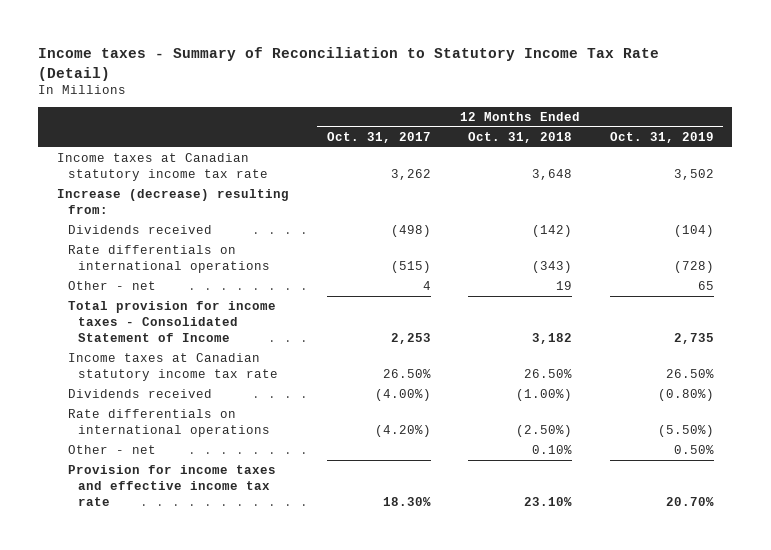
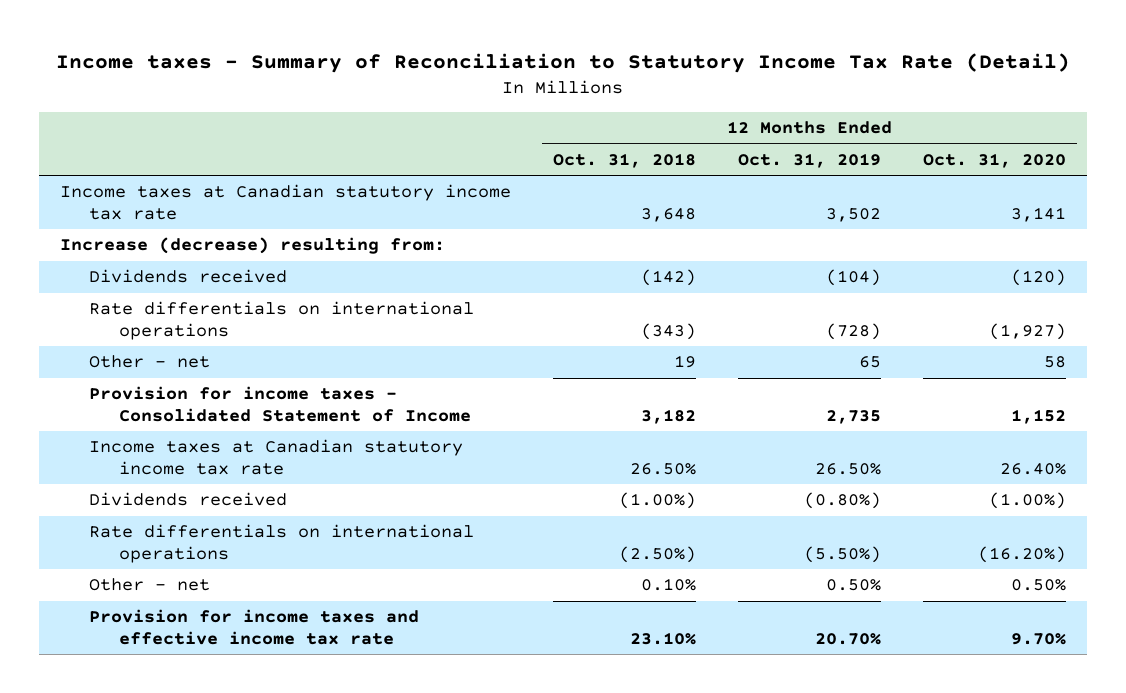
[326,131,431,143] Oct. 31, 2017 -> none
none -> [923,152,1067,168] Oct. 31, 2020
[67,301,276,342] Total provision for income taxes - Consolidated Statement of Income -> [89,386,471,422] Provision for income taxes - Consolidated Statement of Income

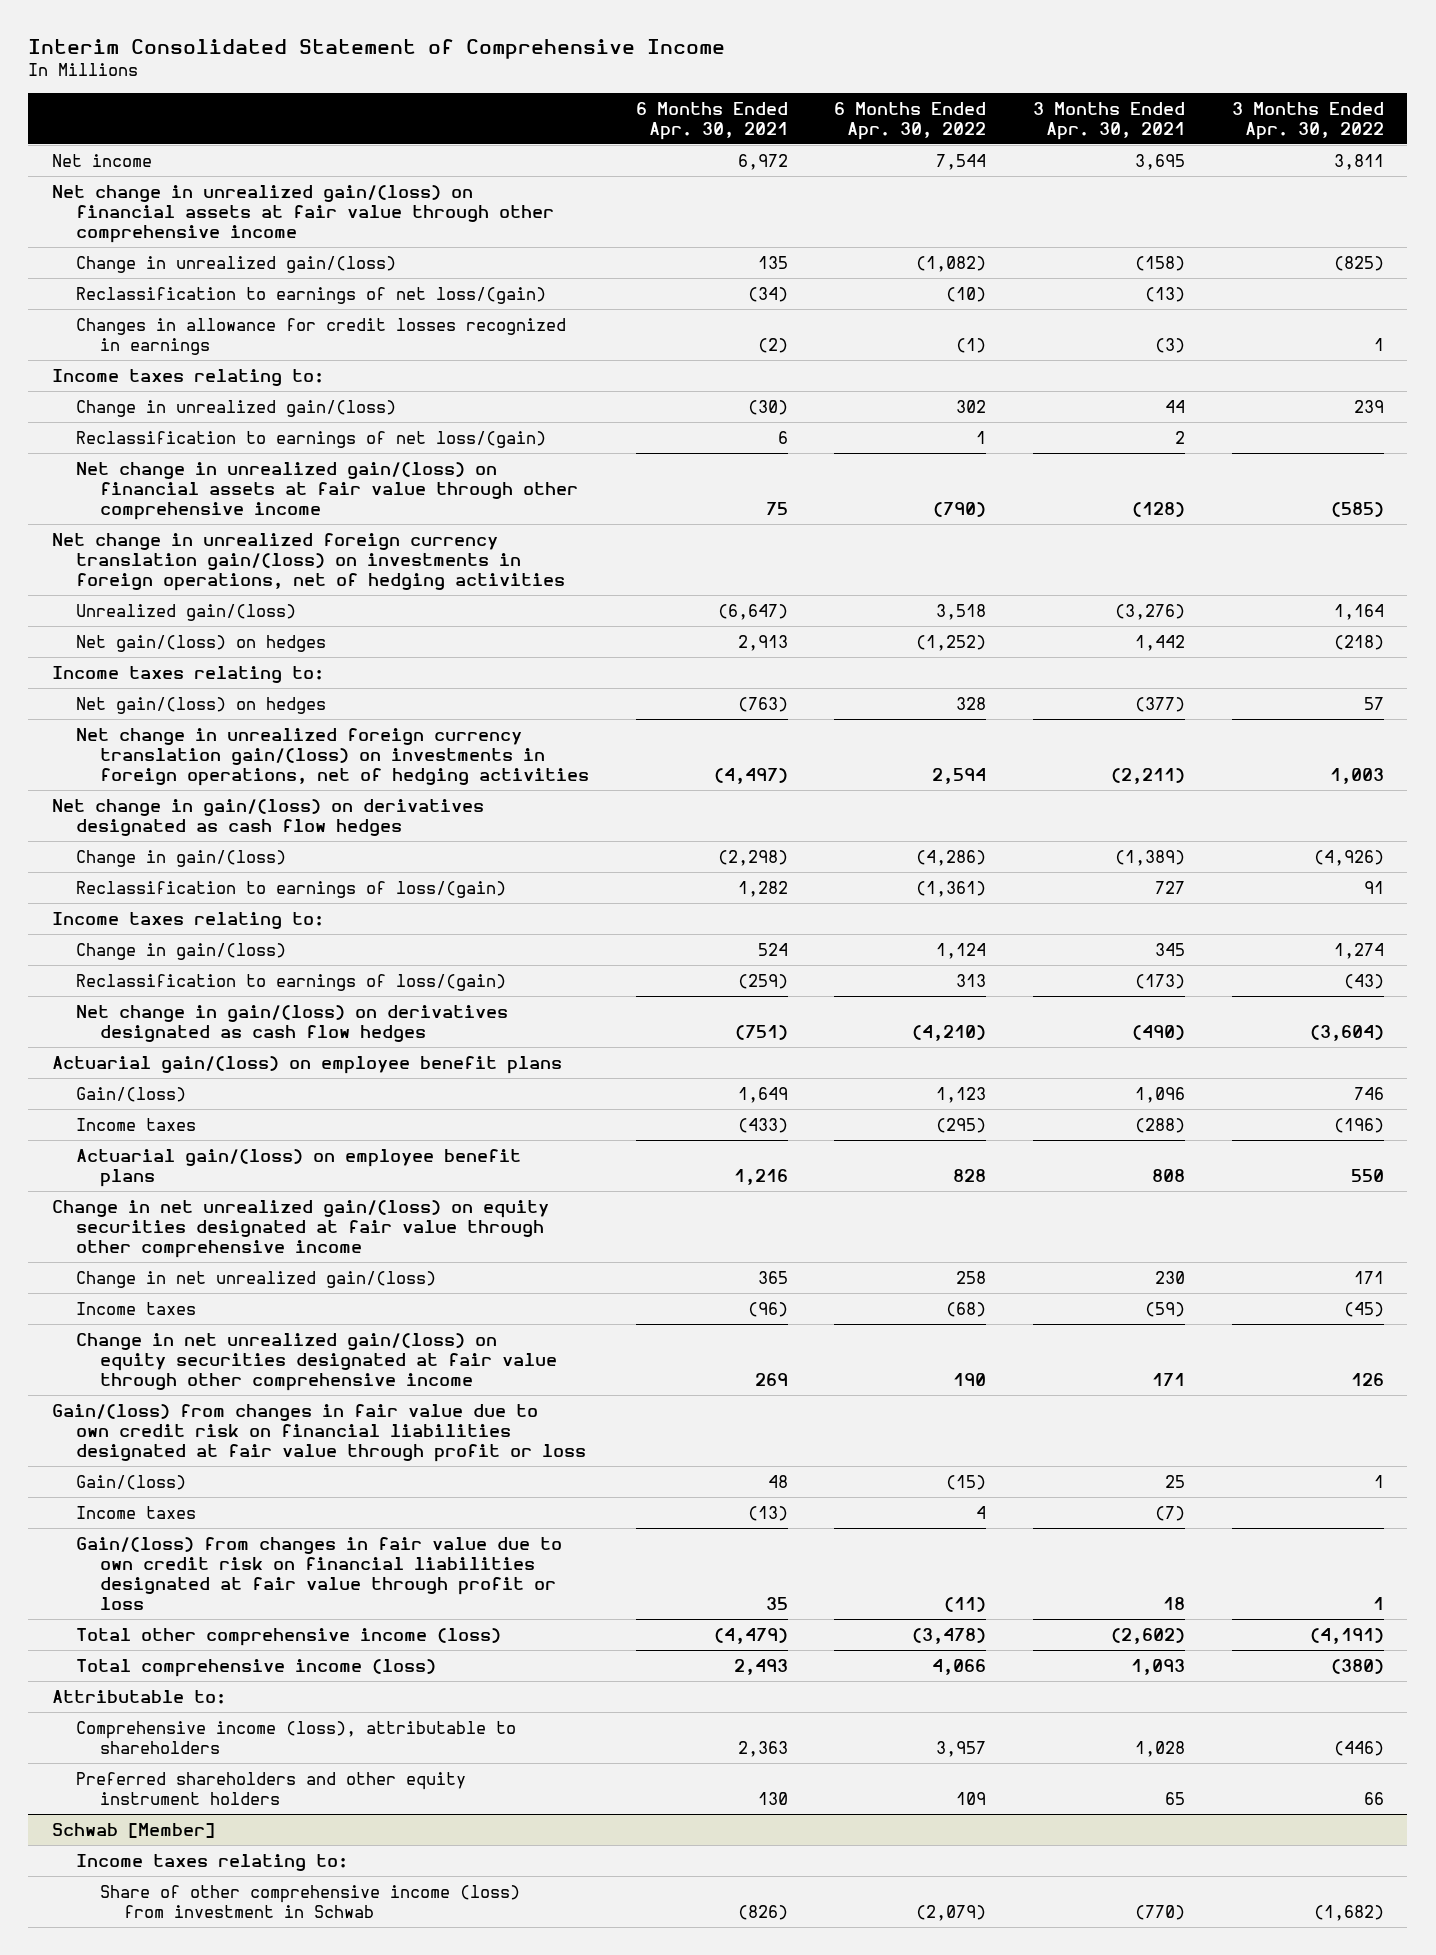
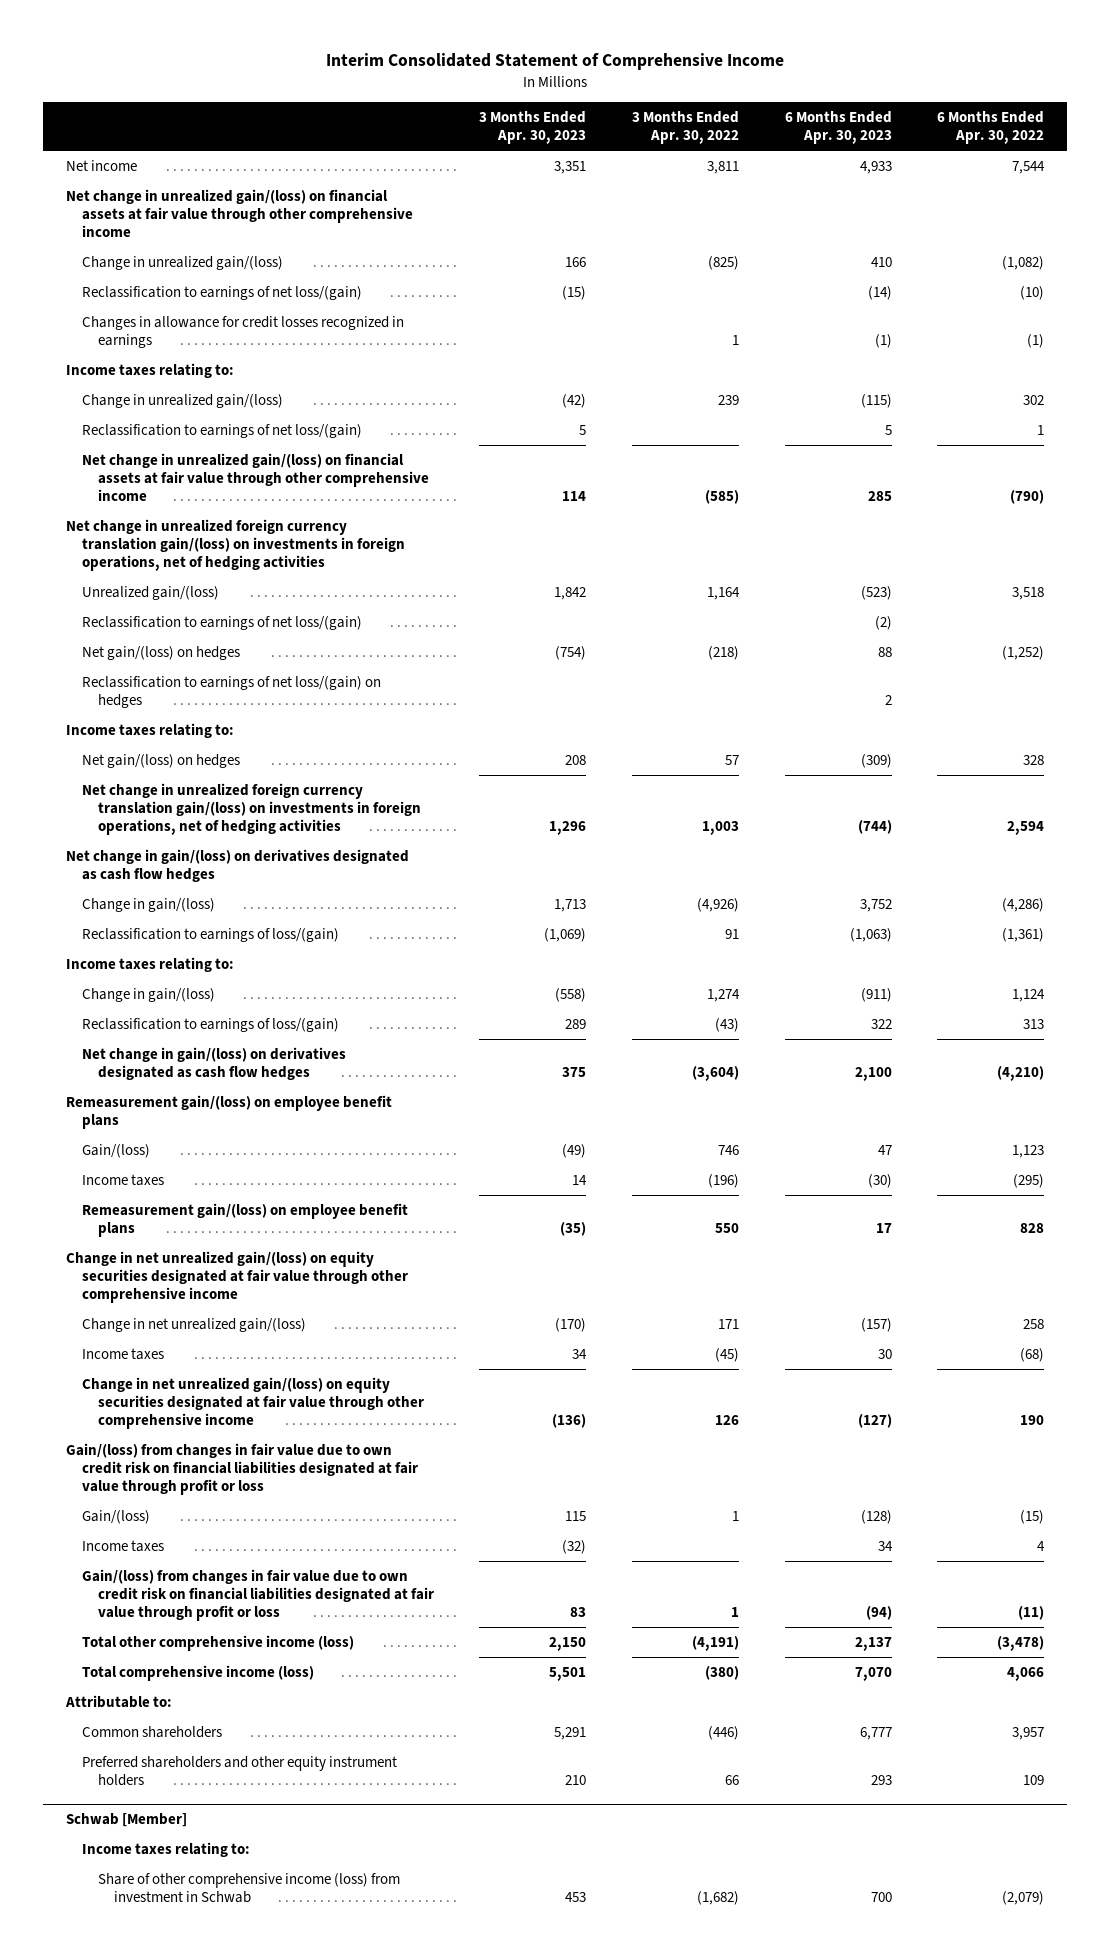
[635,101,788,140] 6 Months Ended Apr. 30, 2021 -> none
[1033,101,1186,140] 3 Months Ended Apr. 30, 2021 -> none
none -> [479,111,587,145] 3 Months Ended Apr. 30, 2023
none -> [784,111,892,145] 6 Months Ended Apr. 30, 2023
none -> [81,615,362,630] Reclassification to earnings of net loss/(gain)
none -> [81,675,381,709] Reclassification to earnings of net loss/(gain) on hedges
[51,1055,562,1074] Actuarial gain/(loss) on employee benefit plans -> [65,1094,392,1130] Remeasurement gain/(loss) on employee benefit plans
[75,1148,521,1187] Actuarial gain/(loss) on employee benefit plans -> [81,1202,408,1238] Remeasurement gain/(loss) on employee benefit plans
[75,1720,516,1754] Comprehensive income (loss), attributable to shareholders -> [81,1725,222,1738] Common shareholders

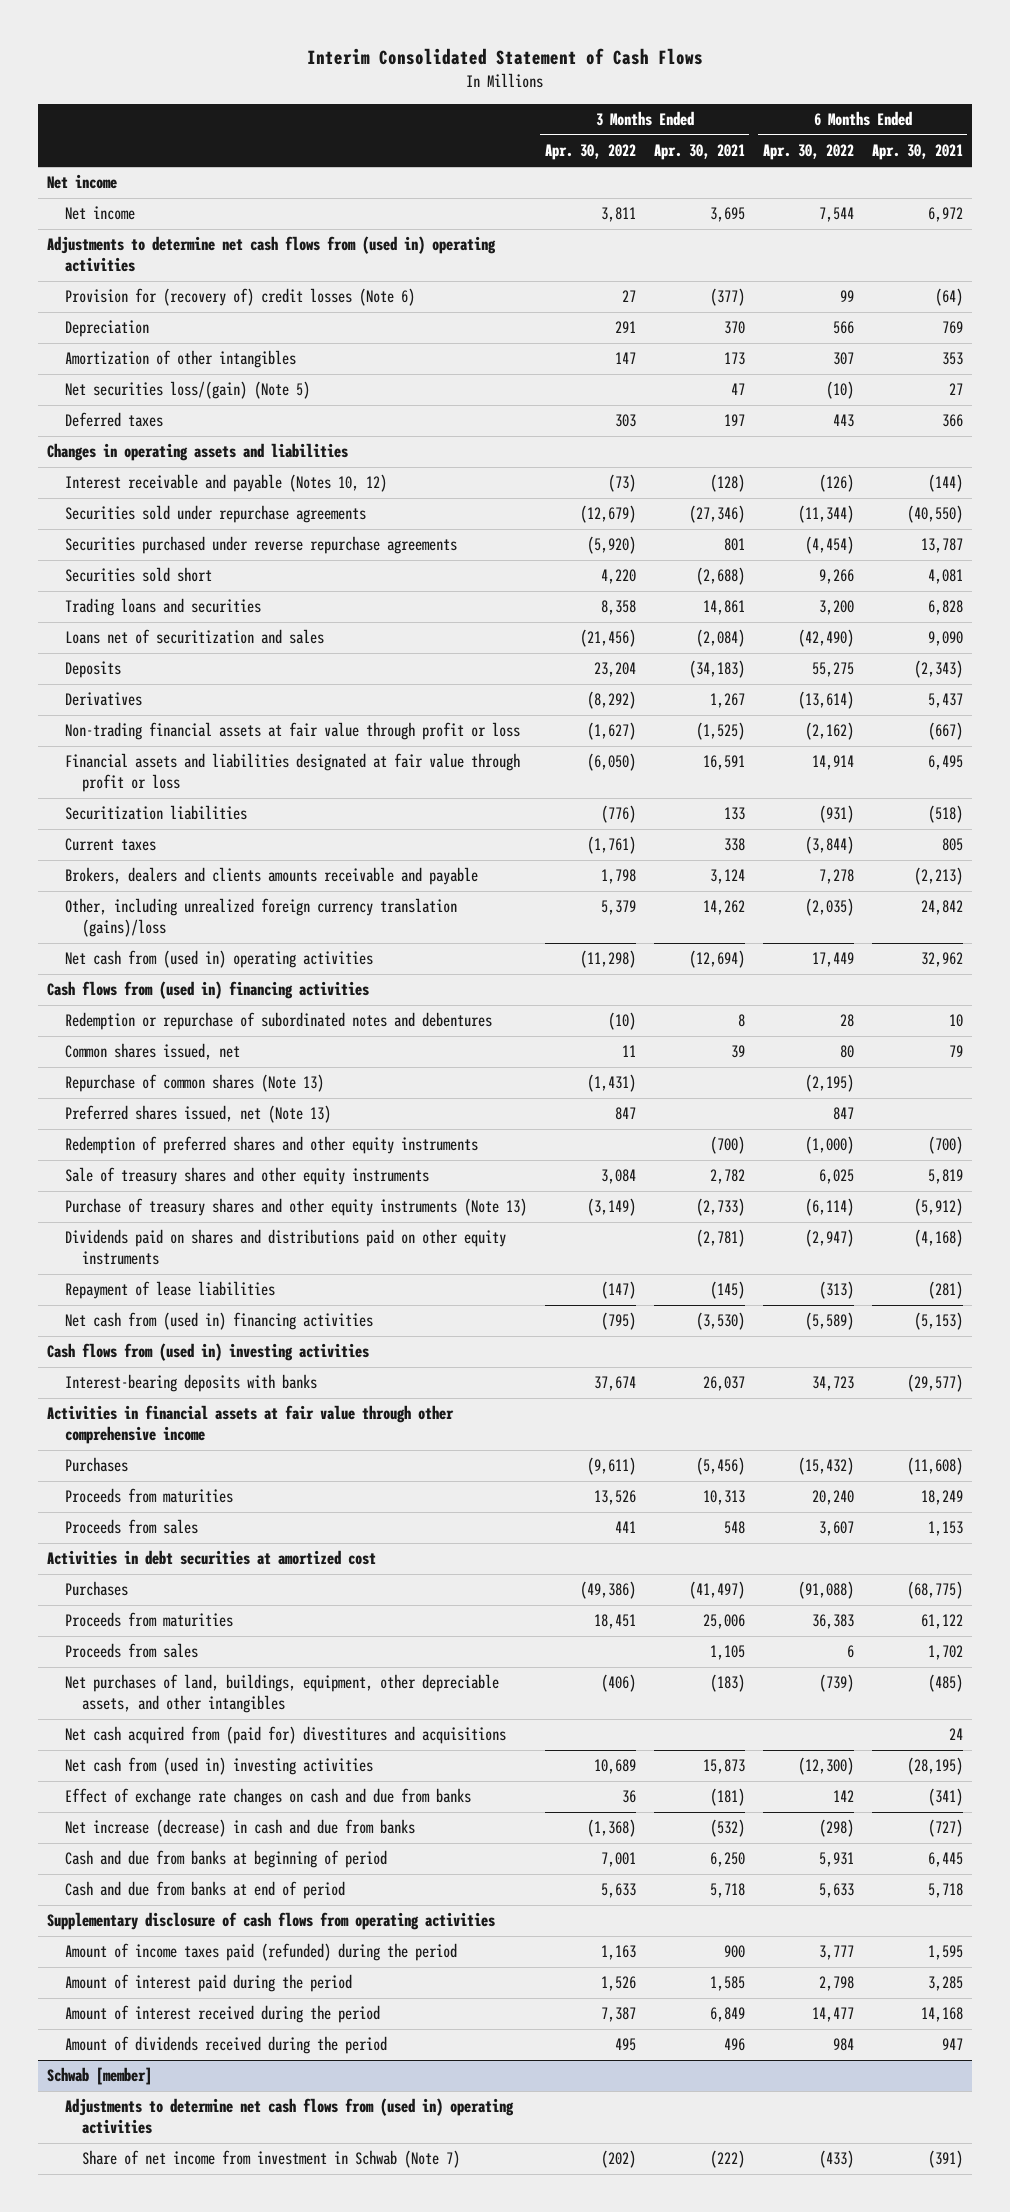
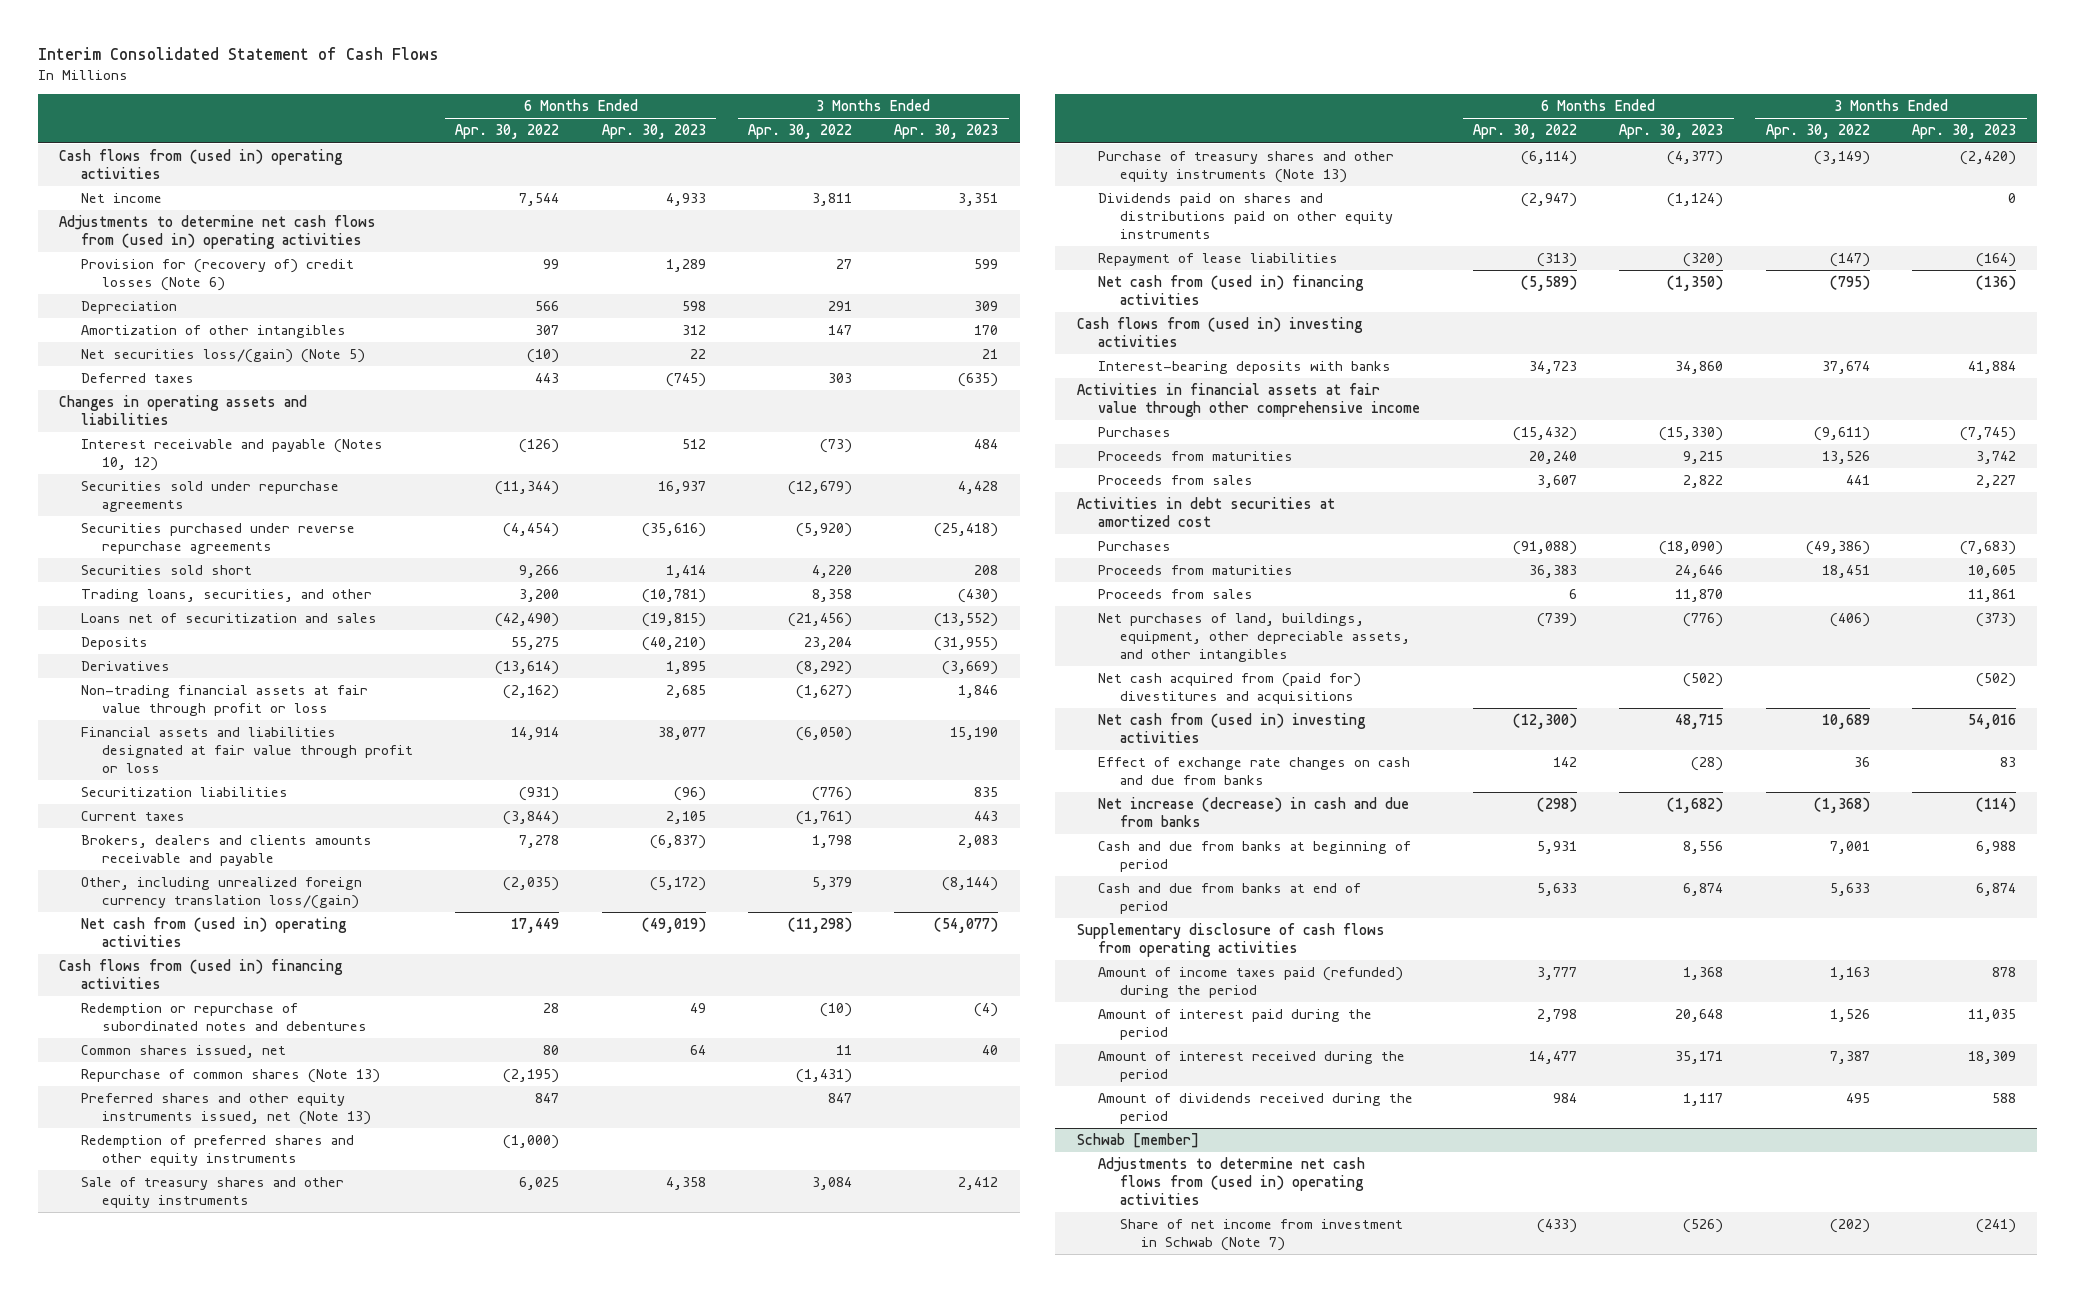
[653,144,745,161] Apr. 30, 2021 -> none
[871,144,963,161] Apr. 30, 2021 -> none
none -> [601,124,706,140] Apr. 30, 2023
none -> [894,124,999,140] Apr. 30, 2023
[47,174,118,190] Net income -> [58,149,343,179] Cash flows from (used in) operating activities
[64,598,261,617] Trading loans and securities -> [80,589,372,603] Trading loans, securities, and other
[64,898,457,938] Other, including unrealized foreign currency translation (gains)/loss -> [80,877,362,909] Other, including unrealized foreign currency translation loss/(gain)
[64,1105,331,1124] Preferred shares issued, net (Note 13) -> [80,1093,372,1125] Preferred shares and other equity instruments issued, net (Note 13)

